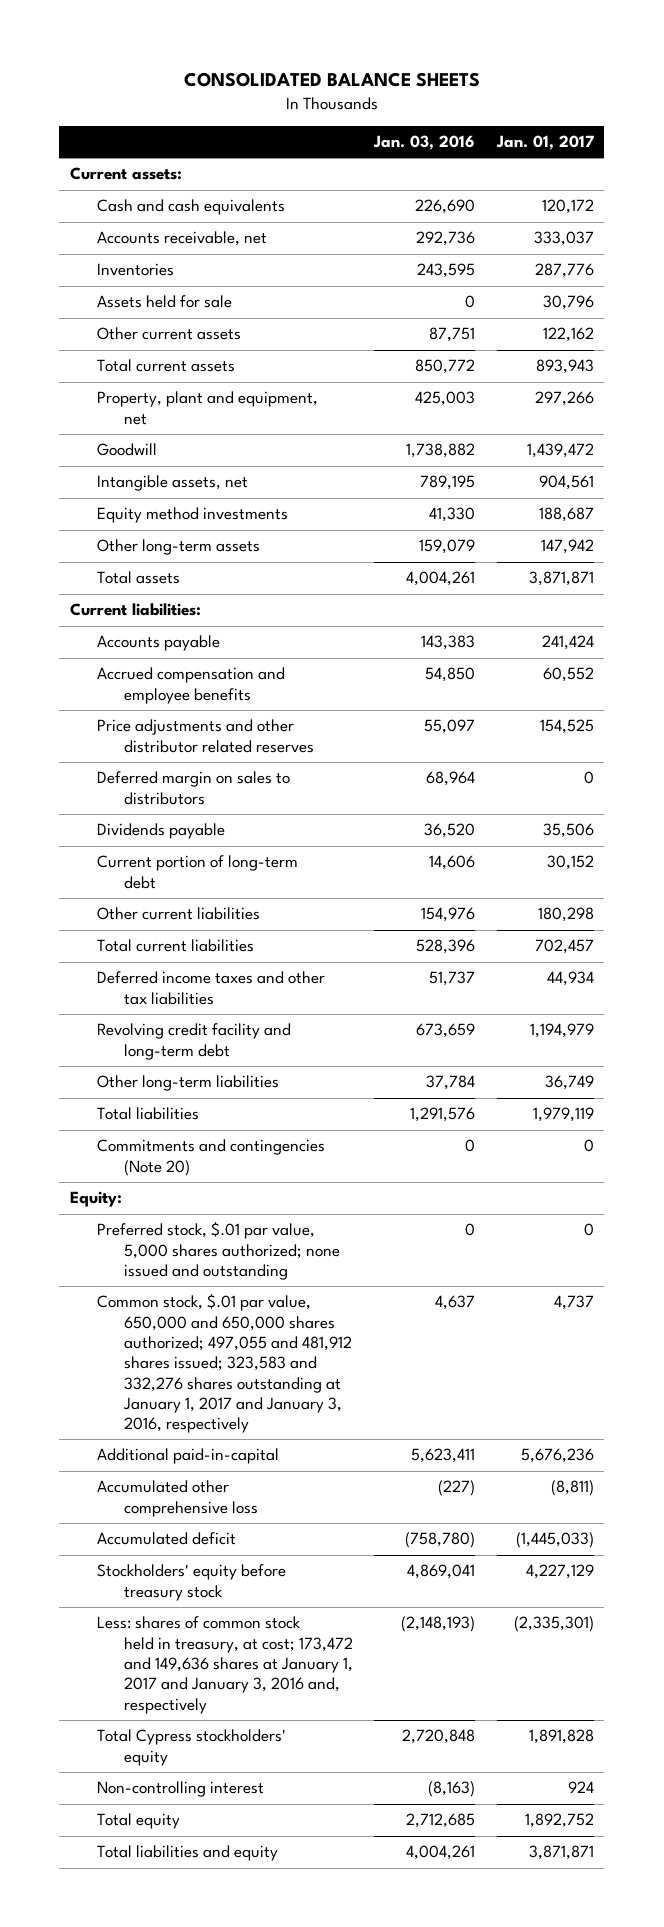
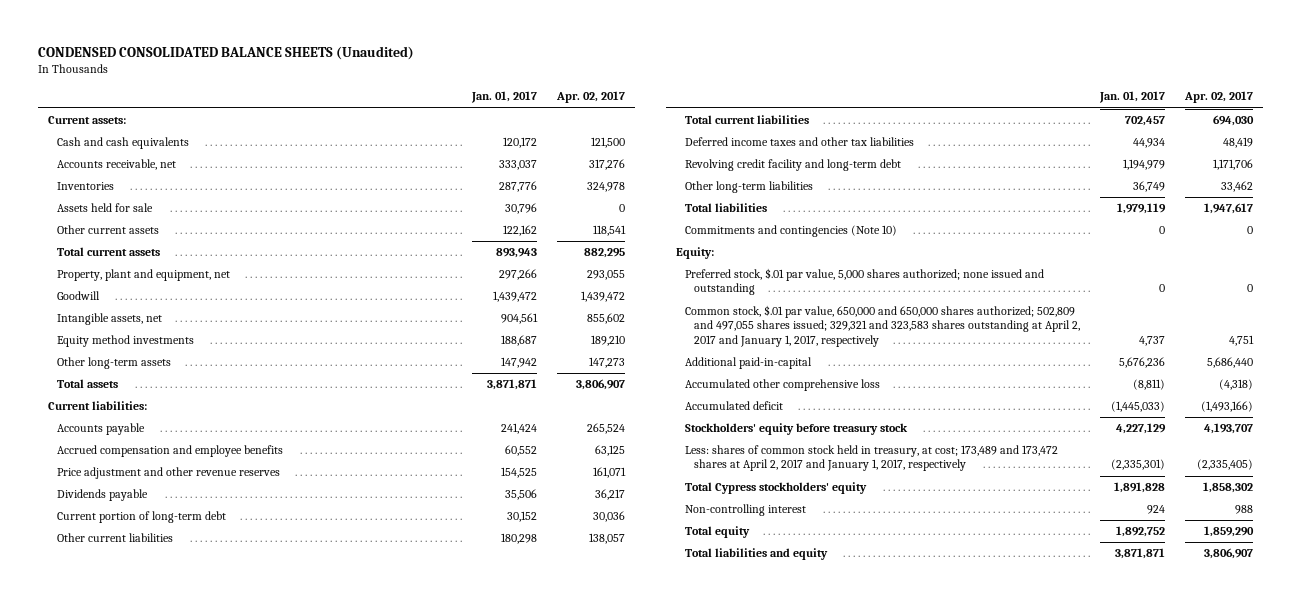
[183,71,480,87] CONSOLIDATED BALANCE SHEETS -> [37,45,414,60] CONDENSED CONSOLIDATED BALANCE SHEETS (Unaudited)
[373,135,476,151] Jan. 03, 2016 -> none
none -> [556,91,626,104] Apr. 02, 2017
[97,771,291,805] Deferred margin on sales to distributors -> none
[97,719,315,753] Price adjustments and other distributor related reserves -> [56,467,280,480] Price adjustment and other revenue reserves
[97,1139,326,1176] Commitments and contingencies (Note 20) -> [685,225,898,238] Commitments and contingencies (Note 10)
[97,1293,353,1434] Common stock, $.01 par value, 650,000 and 650,000 shares authorized; 497,055 and 481,912 shares issued; 323,583 and 332,276 shares outstanding at January 1, 2017 and January 3, 2016, respectively -> [685,305,1081,347] Common stock, $.01 par value, 650,000 and 650,000 shares authorized; 502,809 and 497,055 shares issued; 329,321 and 323,583 shares outstanding at April 2, 2017 and January 1, 2017, respectively
[97,1616,354,1714] Less: shares of common stock held in treasury, at cost; 173,472 and 149,636 shares at January 1, 2017 and January 3, 2016 and, respectively -> [685,445,1059,472] Less: shares of common stock held in treasury, at cost; 173,489 and 173,472 shares at April 2, 2017 and January 1, 2017, respectively

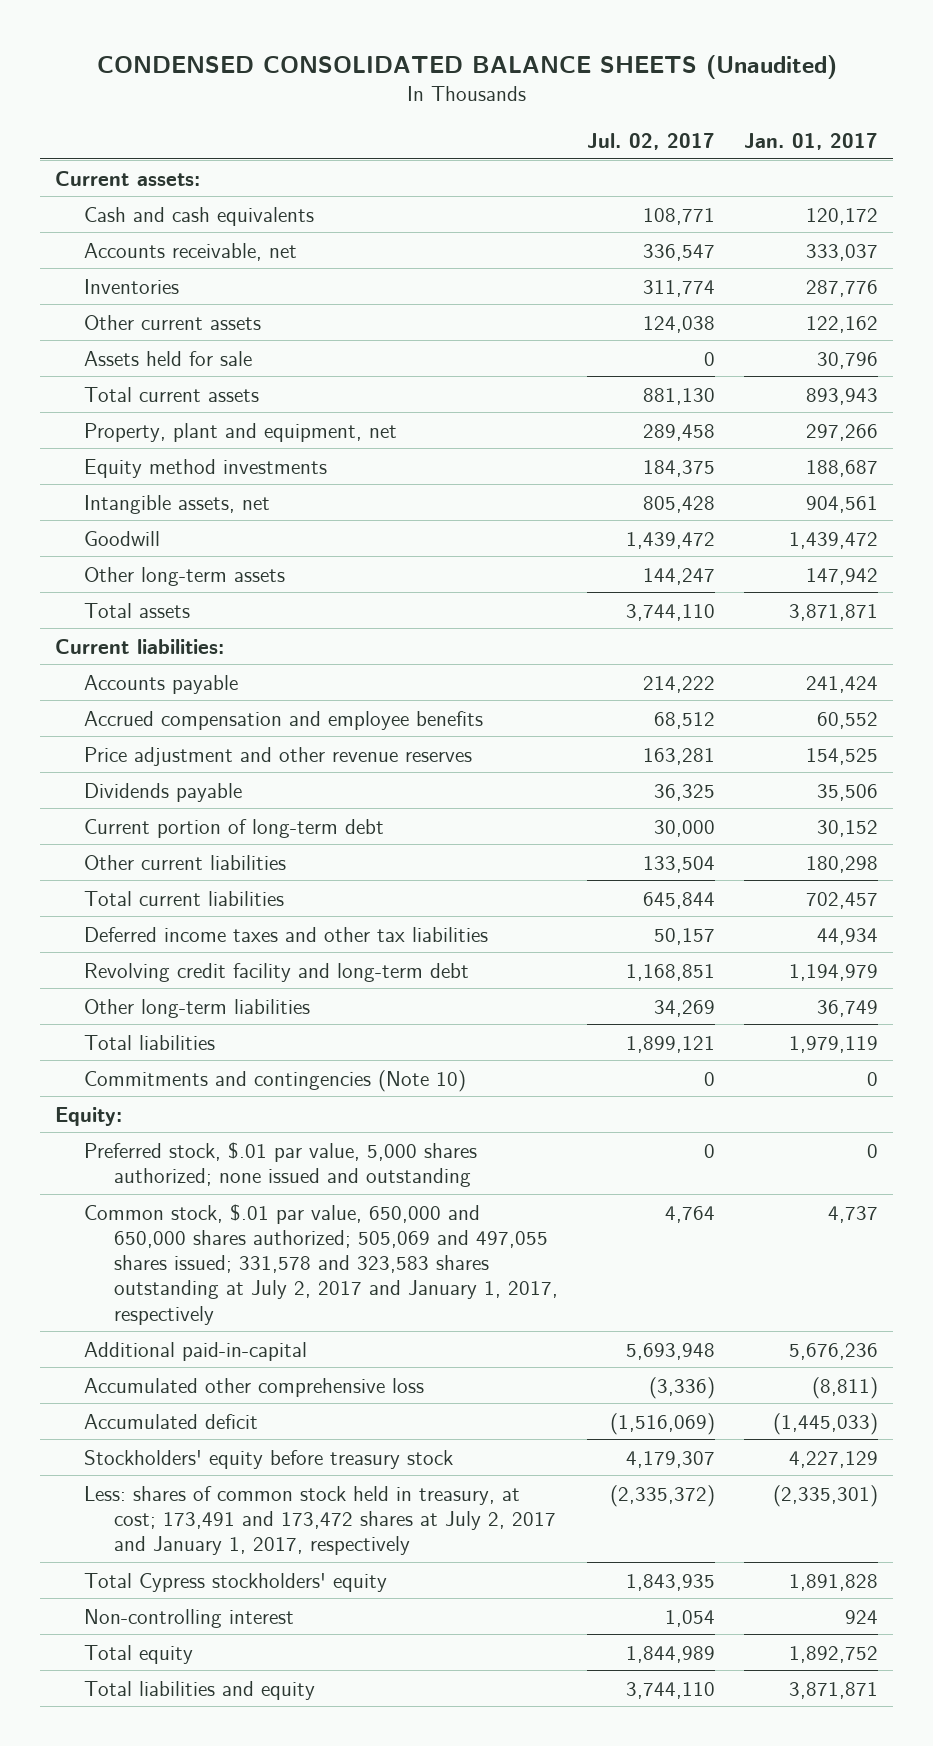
[556,91,626,104] Apr. 02, 2017 -> none
none -> [587,132,716,150] Jul. 02, 2017
[56,203,153,213] Assets held for sale -> [84,350,253,366] Assets held for sale
[56,313,162,326] Intangible assets, net -> [84,494,271,514] Intangible assets, net
[56,291,100,301] Goodwill -> [84,530,161,546] Goodwill
[685,305,1081,347] Common stock, $.01 par value, 650,000 and 650,000 shares authorized; 502,809 and 497,055 shares issued; 329,321 and 323,583 shares outstanding at April 2, 2017 and January 1, 2017, respectively -> [84,1203,558,1325] Common stock, $.01 par value, 650,000 and 650,000 shares authorized; 505,069 and 497,055 shares issued; 331,578 and 323,583 shares outstanding at July 2, 2017 and January 1, 2017, respectively
[685,445,1059,472] Less: shares of common stock held in treasury, at cost; 173,489 and 173,472 shares at April 2, 2017 and January 1, 2017, respectively -> [84,1485,556,1556] Less: shares of common stock held in treasury, at cost; 173,491 and 173,472 shares at July 2, 2017 and January 1, 2017, respectively

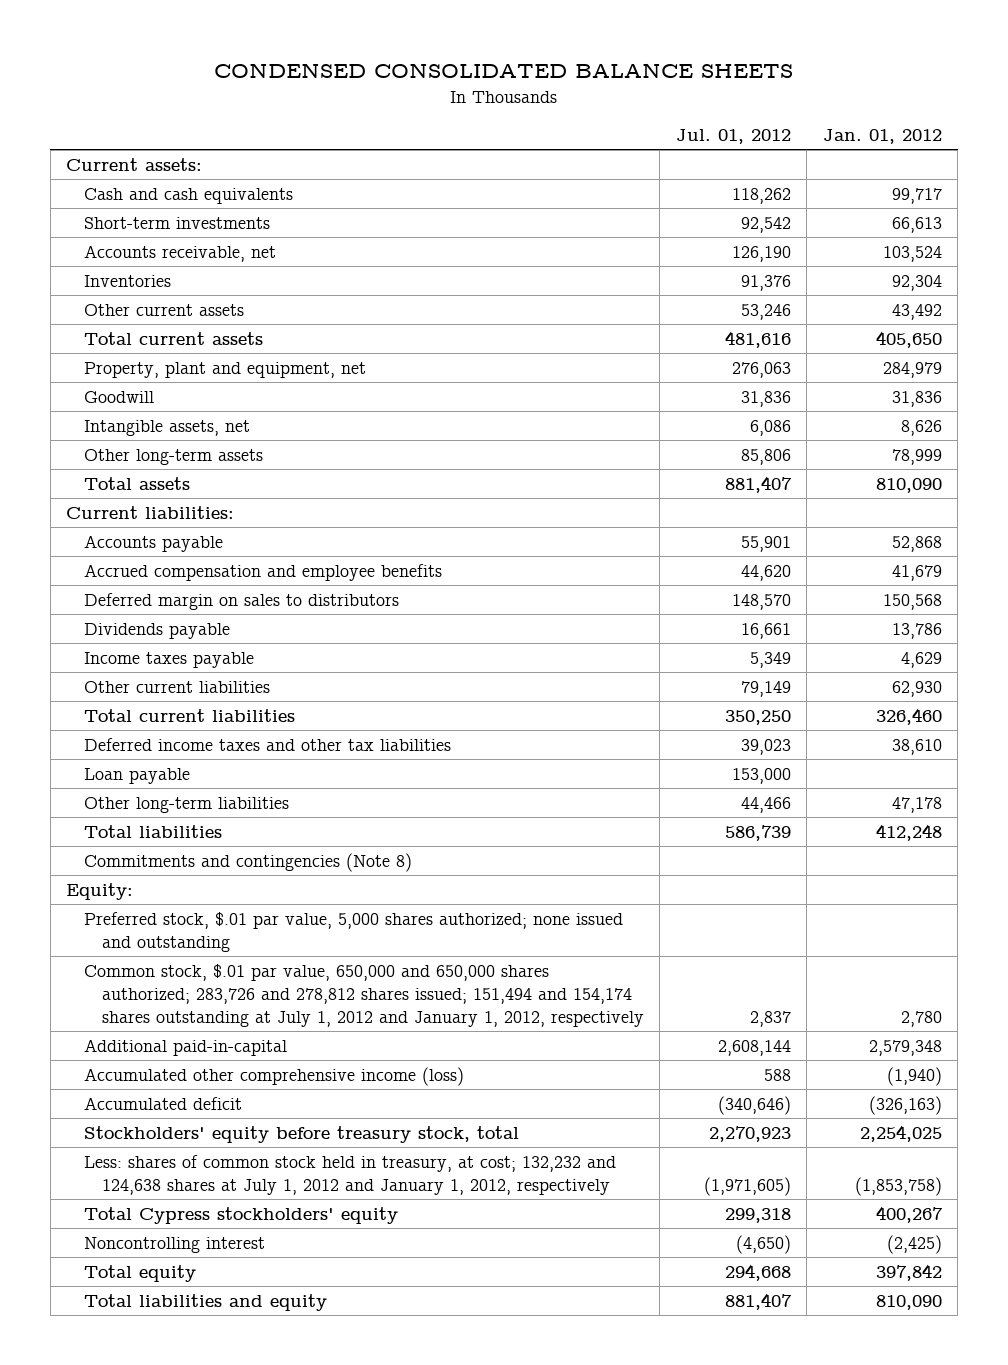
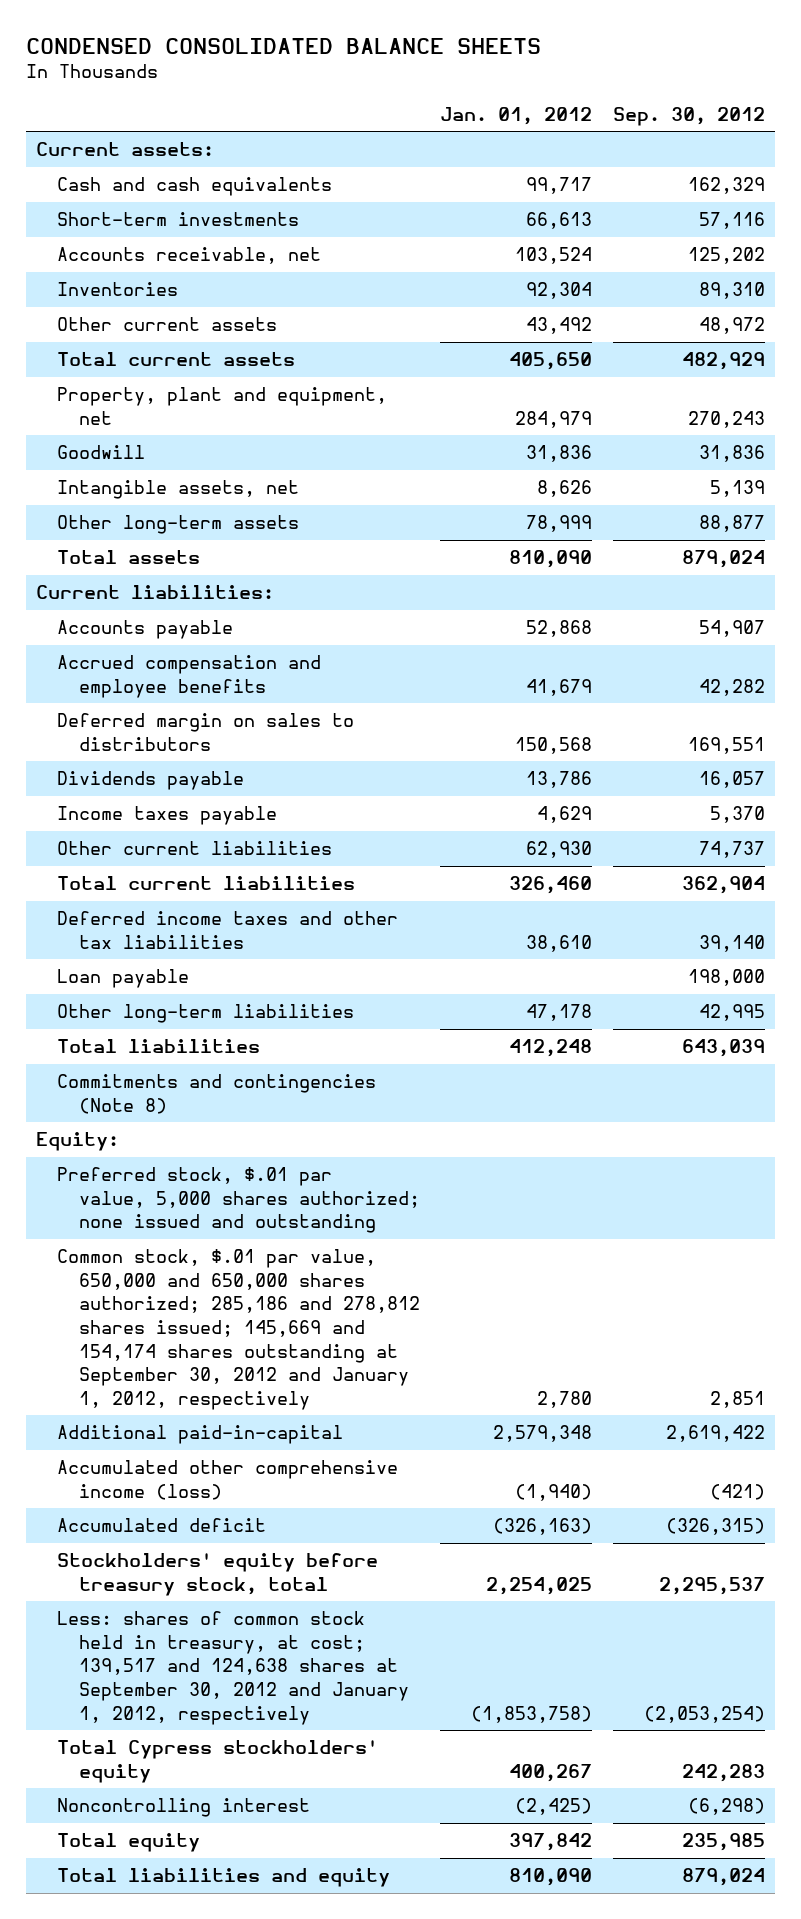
[675,129,791,145] Jul. 01, 2012 -> none
none -> [612,106,765,126] Sep. 30, 2012
[84,963,644,1028] Common stock, $.01 par value, 650,000 and 650,000 shares authorized; 283,726 and 278,812 shares issued; 151,494 and 154,174 shares outstanding at July 1, 2012 and January 1, 2012, respectively -> [57,1249,420,1410] Common stock, $.01 par value, 650,000 and 650,000 shares authorized; 285,186 and 278,812 shares issued; 145,669 and 154,174 shares outstanding at September 30, 2012 and January 1, 2012, respectively
[84,1154,617,1195] Less: shares of common stock held in treasury, at cost; 132,232 and 124,638 shares at July 1, 2012 and January 1, 2012, respectively -> [57,1611,409,1725] Less: shares of common stock held in treasury, at cost; 139,517 and 124,638 shares at September 30, 2012 and January 1, 2012, respectively

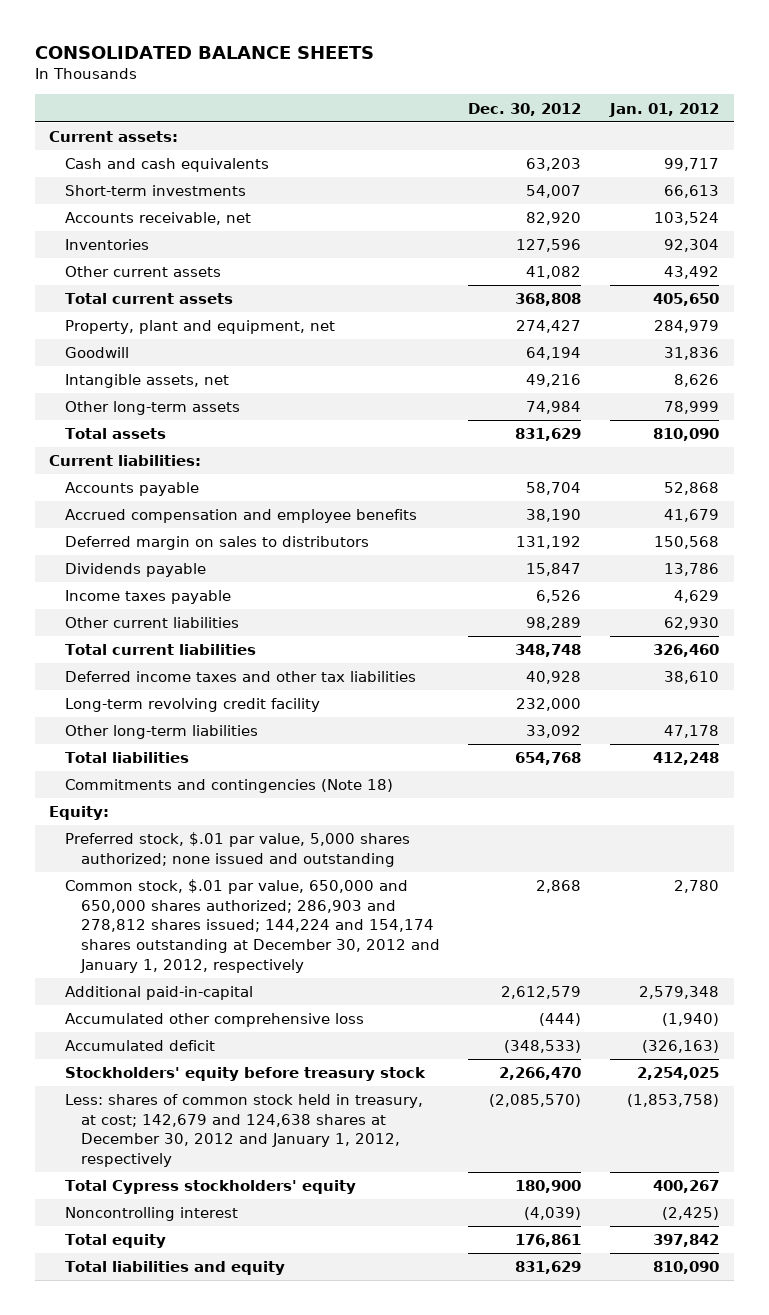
[25,37,541,54] CONDENSED CONSOLIDATED BALANCE SHEETS -> [34,45,374,59] CONSOLIDATED BALANCE SHEETS
[612,106,765,126] Sep. 30, 2012 -> none
none -> [468,102,582,116] Dec. 30, 2012
[57,969,190,989] Loan payable -> [64,698,320,713] Long-term revolving credit facility
[57,1074,377,1114] Commitments and contingencies (Note 8) -> [64,779,393,794] Commitments and contingencies (Note 18)
[57,1249,420,1410] Common stock, $.01 par value, 650,000 and 650,000 shares authorized; 285,186 and 278,812 shares issued; 145,669 and 154,174 shares outstanding at September 30, 2012 and January 1, 2012, respectively -> [64,879,440,973] Common stock, $.01 par value, 650,000 and 650,000 shares authorized; 286,903 and 278,812 shares issued; 144,224 and 154,174 shares outstanding at December 30, 2012 and January 1, 2012, respectively
[57,1460,399,1500] Accumulated other comprehensive income (loss) -> [64,1013,364,1028] Accumulated other comprehensive loss
[57,1553,379,1596] Stockholders' equity before treasury stock, total -> [64,1067,426,1082] Stockholders' equity before treasury stock
[57,1611,409,1725] Less: shares of common stock held in treasury, at cost; 139,517 and 124,638 shares at September 30, 2012 and January 1, 2012, respectively -> [64,1094,423,1167] Less: shares of common stock held in treasury, at cost; 142,679 and 124,638 shares at December 30, 2012 and January 1, 2012, respectively

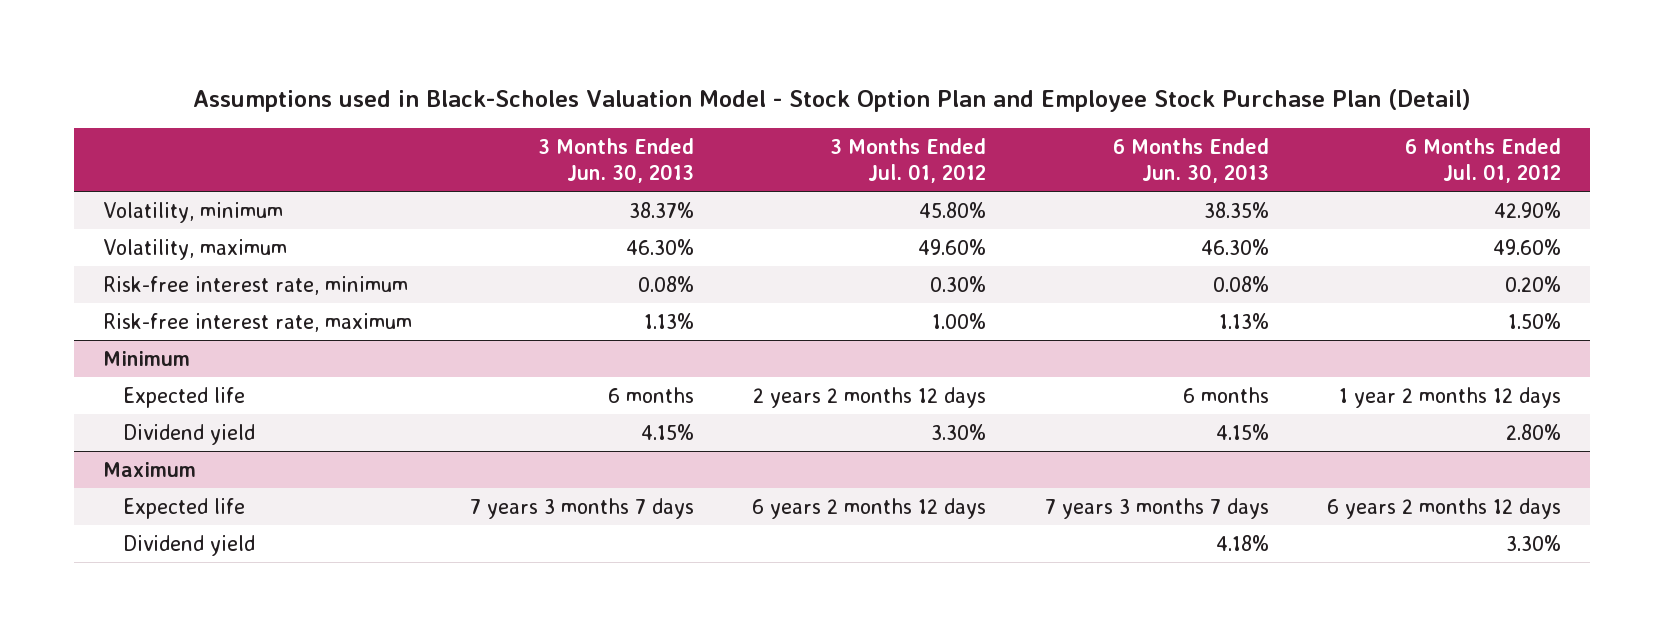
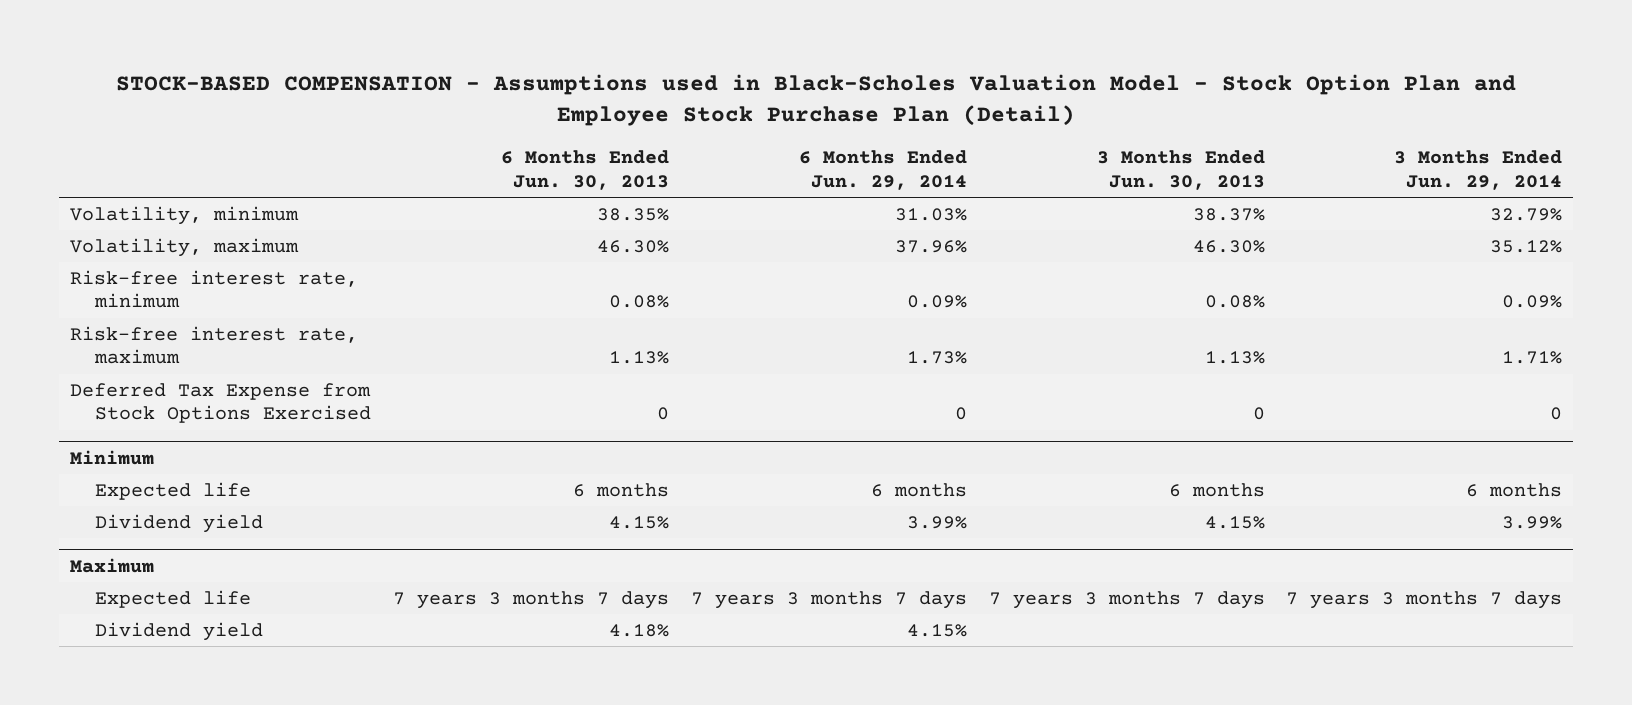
[192,88,1471,112] Assumptions used in Black-Scholes Valuation Model - Stock Option Plan and Employee Stock Purchase Plan (Detail) -> [116,74,1517,127] STOCK-BASED COMPENSATION - Assumptions used in Black-Scholes Valuation Model - Stock Option Plan and Employee Stock Purchase Plan (Detail)
[830,137,987,183] 3 Months Ended Jul. 01, 2012 -> none
[1405,137,1562,183] 6 Months Ended Jul. 01, 2012 -> none
none -> [798,150,967,190] 6 Months Ended Jun. 29, 2014
none -> [1394,150,1563,190] 3 Months Ended Jun. 29, 2014
none -> [69,382,371,424] Deferred Tax Expense from Stock Options Exercised

